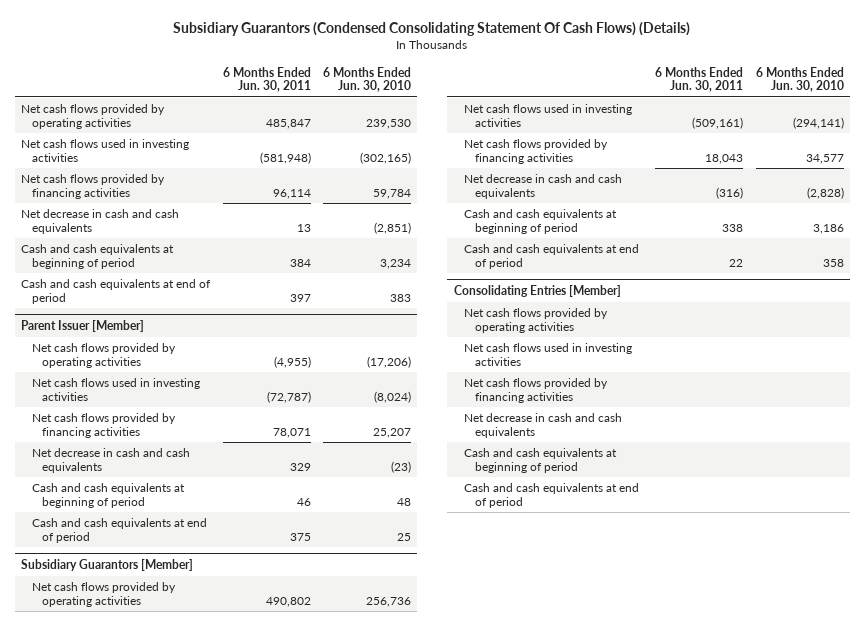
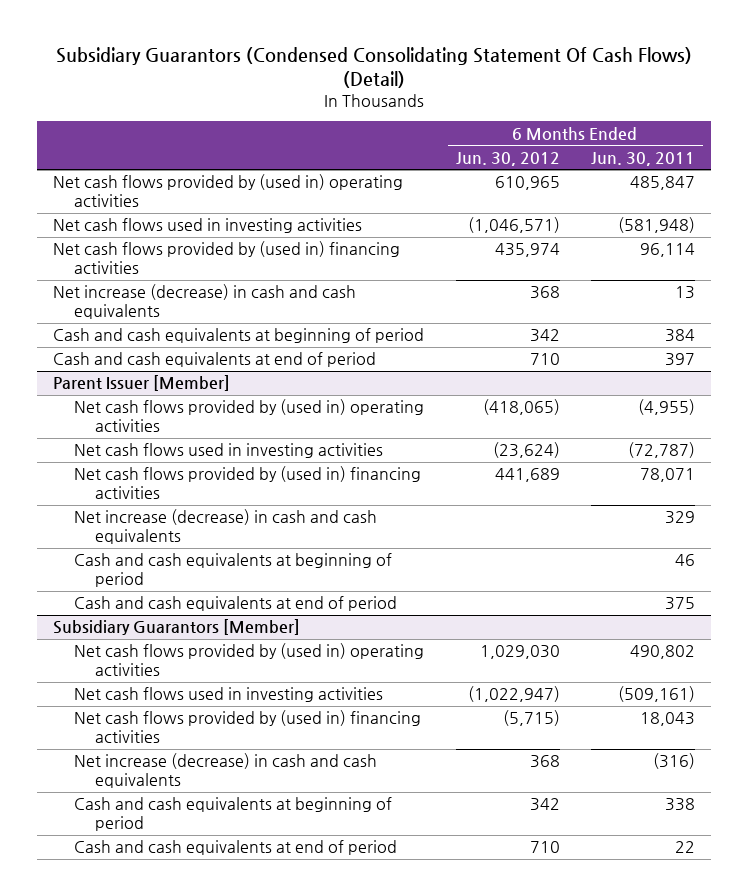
[173,22,691,37] Subsidiary Guarantors (Condensed Consolidating Statement Of Cash Flows) (Details) -> [55,47,692,89] Subsidiary Guarantors (Condensed Consolidating Statement Of Cash Flows) (Detail)
[323,66,412,93] 6 Months Ended Jun. 30, 2010 -> none
none -> [455,151,560,166] Jun. 30, 2012
[21,104,166,129] Net cash flows provided by operating activities -> [53,174,404,208] Net cash flows provided by (used in) operating activities
[21,174,166,199] Net cash flows provided by financing activities -> [53,241,401,275] Net cash flows provided by (used in) financing activities
[21,209,180,234] Net decrease in cash and cash equivalents -> [53,284,357,320] Net increase (decrease) in cash and cash equivalents
[31,343,176,368] Net cash flows provided by operating activities -> [74,399,425,433] Net cash flows provided by (used in) operating activities
[31,413,176,438] Net cash flows provided by financing activities -> [74,466,422,500] Net cash flows provided by (used in) financing activities
[31,448,190,473] Net decrease in cash and cash equivalents -> [74,509,378,545] Net increase (decrease) in cash and cash equivalents
[31,582,176,607] Net cash flows provided by operating activities -> [74,643,425,677] Net cash flows provided by (used in) operating activities
[464,139,609,164] Net cash flows provided by financing activities -> [74,710,422,744] Net cash flows provided by (used in) financing activities
[464,174,623,199] Net decrease in cash and cash equivalents -> [74,753,378,789] Net increase (decrease) in cash and cash equivalents
[453,285,621,298] Consolidating Entries [Member] -> none
[464,308,609,333] Net cash flows provided by operating activities -> none
[464,343,633,366] Net cash flows used in investing activities -> none
[464,378,609,403] Net cash flows provided by financing activities -> none
[464,413,623,438] Net decrease in cash and cash equivalents -> none
[464,448,618,473] Cash and cash equivalents at beginning of period -> none
[464,483,640,508] Cash and cash equivalents at end of period -> none

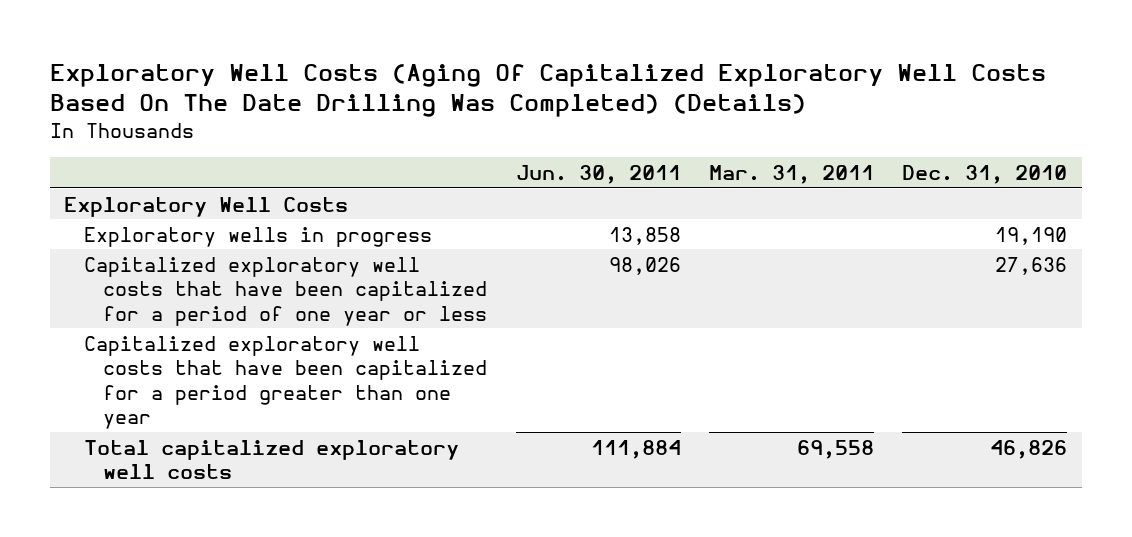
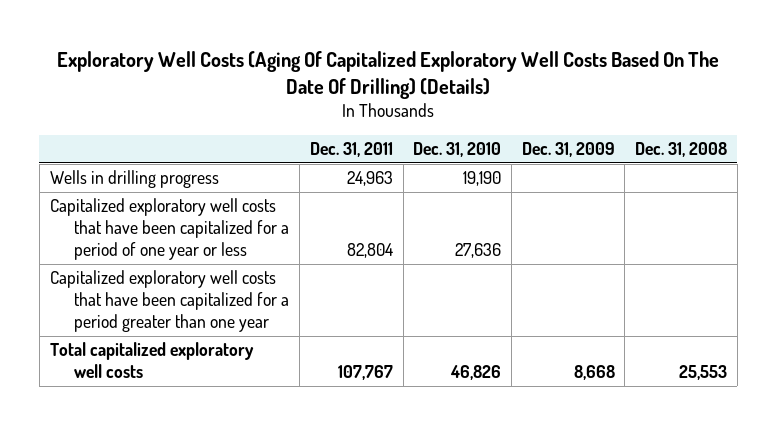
[49,63,1046,118] Exploratory Well Costs (Aging Of Capitalized Exploratory Well Costs Based On The Date Drilling Was Completed) (Details) -> [57,50,720,99] Exploratory Well Costs (Aging Of Capitalized Exploratory Well Costs Based On The Date Of Drilling) (Details)
[515,164,681,184] Jun. 30, 2011 -> none
[708,164,874,184] Mar. 31, 2011 -> none
none -> [309,142,393,158] Dec. 31, 2011
none -> [521,142,615,158] Dec. 31, 2009
none -> [635,142,728,158] Dec. 31, 2008
[64,196,349,217] Exploratory Well Costs -> none
[83,226,432,247] Exploratory wells in progress -> [49,170,219,189] Wells in drilling progress

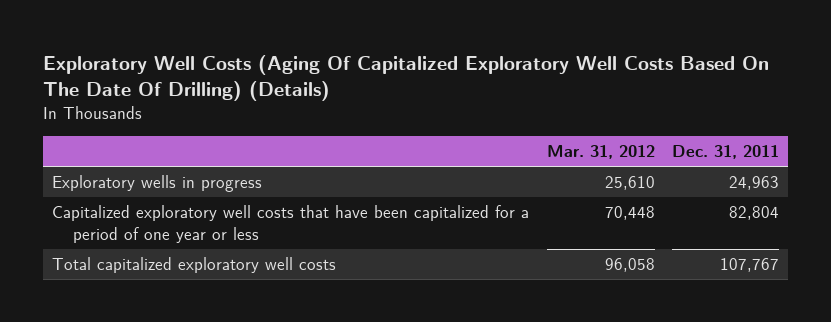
[413,142,502,158] Dec. 31, 2010 -> none
[521,142,615,158] Dec. 31, 2009 -> none
[635,142,728,158] Dec. 31, 2008 -> none
none -> [546,145,655,160] Mar. 31, 2012
[49,170,219,189] Wells in drilling progress -> [52,175,263,193] Exploratory wells in progress
[49,270,290,333] Capitalized exploratory well costs that have been capitalized for a period greater than one year -> none

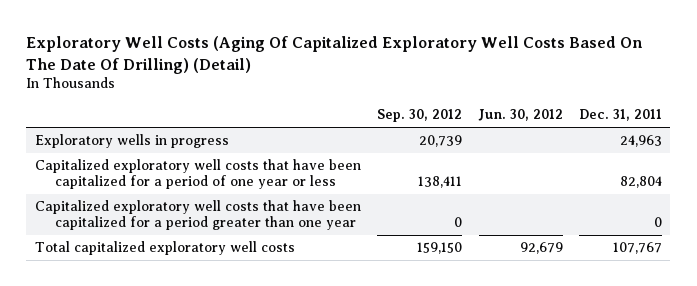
[43,54,770,102] Exploratory Well Costs (Aging Of Capitalized Exploratory Well Costs Based On The Date Of Drilling) (Details) -> [26,35,644,74] Exploratory Well Costs (Aging Of Capitalized Exploratory Well Costs Based On The Date Of Drilling) (Detail)
[546,145,655,160] Mar. 31, 2012 -> none
none -> [377,109,463,123] Sep. 30, 2012
none -> [477,109,563,122] Jun. 30, 2012
none -> [34,200,361,231] Capitalized exploratory well costs that have been capitalized for a period greater than one year

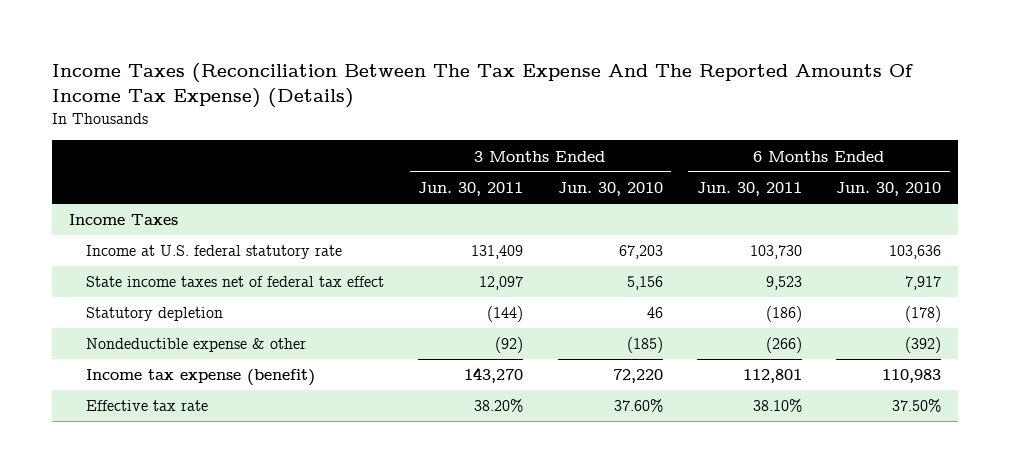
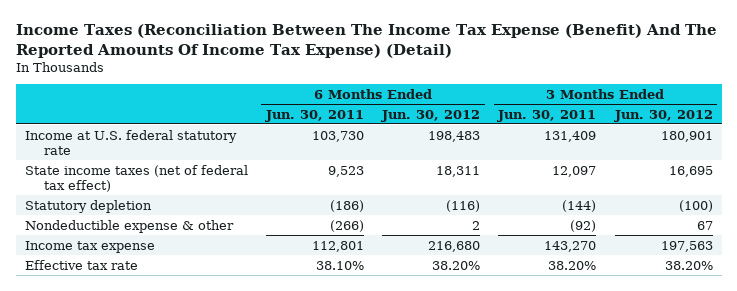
[51,62,913,109] Income Taxes (Reconciliation Between The Tax Expense And The Reported Amounts Of Income Tax Expense) (Details) -> [15,24,717,58] Income Taxes (Reconciliation Between The Income Tax Expense (Benefit) And The Reported Amounts Of Income Tax Expense) (Detail)
[557,182,663,197] Jun. 30, 2010 -> none
[836,182,942,197] Jun. 30, 2010 -> none
none -> [381,109,481,122] Jun. 30, 2012
none -> [613,109,713,122] Jun. 30, 2012
[68,214,178,226] Income Taxes -> none
[86,276,385,288] State income taxes net of federal tax effect -> [24,164,248,192] State income taxes (net of federal tax effect)
[86,369,316,387] Income tax expense (benefit) -> [24,240,155,253] Income tax expense

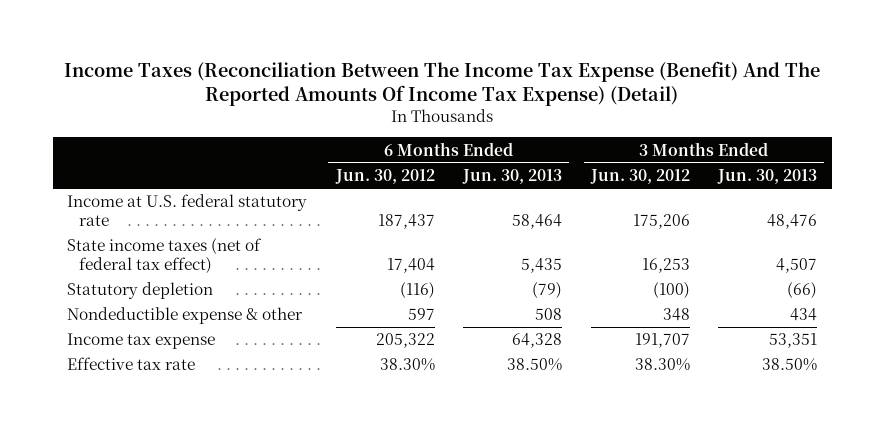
[265,109,365,122] Jun. 30, 2011 -> none
[497,109,597,122] Jun. 30, 2011 -> none
none -> [462,169,563,185] Jun. 30, 2013
none -> [717,169,818,185] Jun. 30, 2013
[428,130,481,142] 198,483 -> [377,213,435,229] 187,437
[660,130,713,142] 180,901 -> [632,213,690,229] 175,206
[436,165,481,177] 18,311 -> [386,257,435,273] 17,404
[668,165,713,177] 16,695 -> [641,257,690,273] 16,253
[472,220,481,230] 2 -> [407,308,435,321] 597
[696,220,713,230] 67 -> [662,308,690,322] 348
[428,240,481,252] 216,680 -> [375,333,435,349] 205,322
[660,240,713,252] 197,563 -> [634,333,690,349] 191,707
[432,260,481,270] 38.20% -> [379,358,435,372] 38.30%
[664,260,713,270] 38.20% -> [634,358,690,372] 38.30%

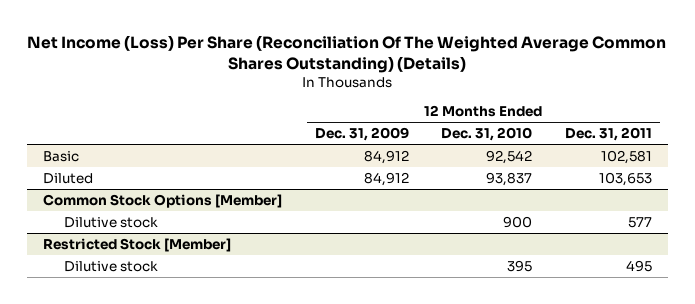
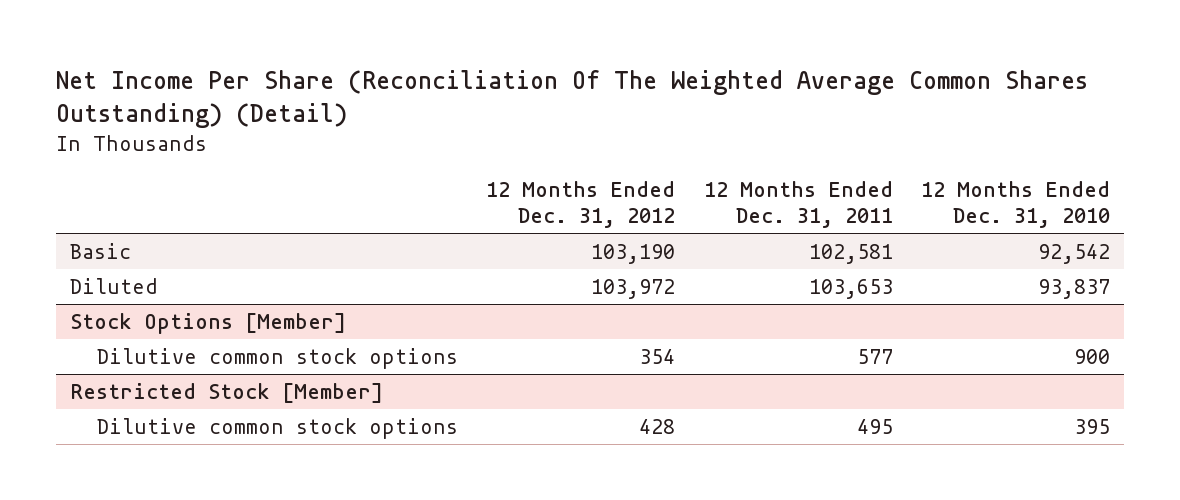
[27,34,667,73] Net Income (Loss) Per Share (Reconciliation Of The Weighted Average Common Shares Outstanding) (Details) -> [56,70,1089,129] Net Income Per Share (Reconciliation Of The Weighted Average Common Shares Outstanding) (Detail)
[314,127,409,142] Dec. 31, 2009 -> none
none -> [486,181,676,228] 12 Months Ended Dec. 31, 2012
[43,193,283,208] Common Stock Options [Member] -> [70,312,347,334] Stock Options [Member]
[64,216,159,228] Dilutive stock -> [96,347,458,369] Dilutive common stock options
[64,260,159,272] Dilutive stock -> [96,417,458,439] Dilutive common stock options

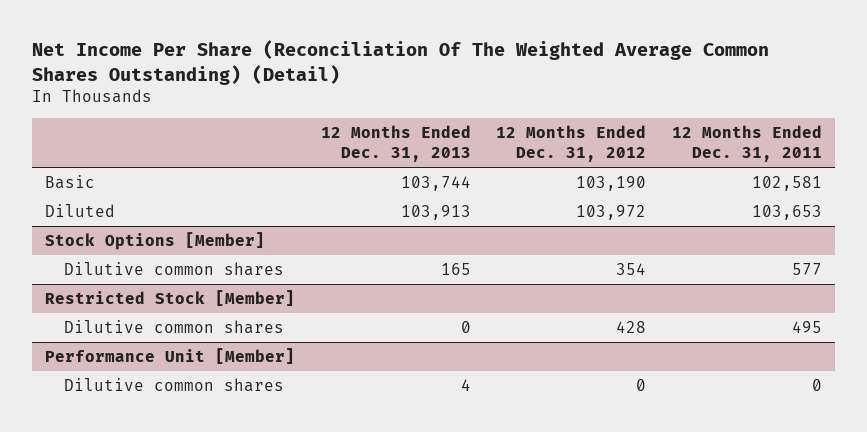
[921,181,1111,228] 12 Months Ended Dec. 31, 2010 -> none
none -> [320,124,471,162] 12 Months Ended Dec. 31, 2013
[96,347,458,369] Dilutive common stock options -> [63,262,284,277] Dilutive common shares
[96,417,458,439] Dilutive common stock options -> [63,320,284,335] Dilutive common shares
none -> [44,348,295,365] Performance Unit [Member]
none -> [63,378,284,393] Dilutive common shares

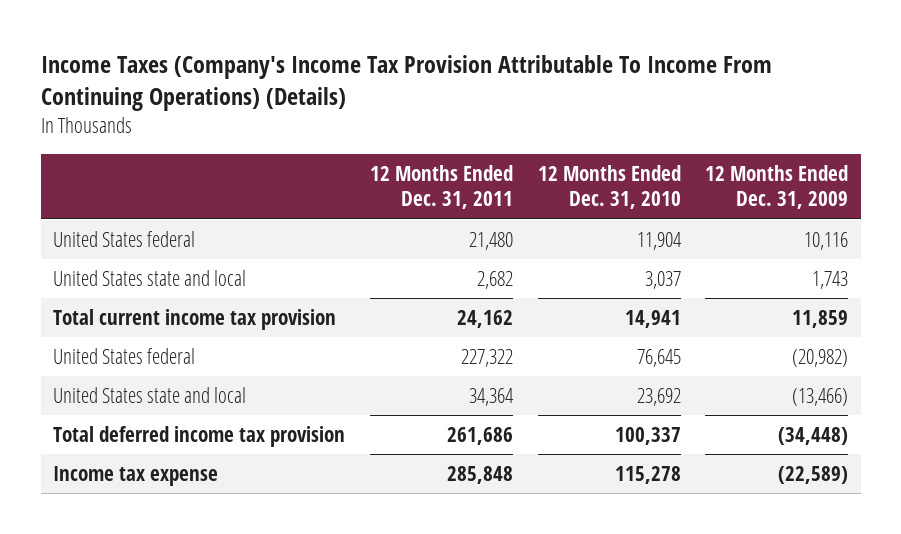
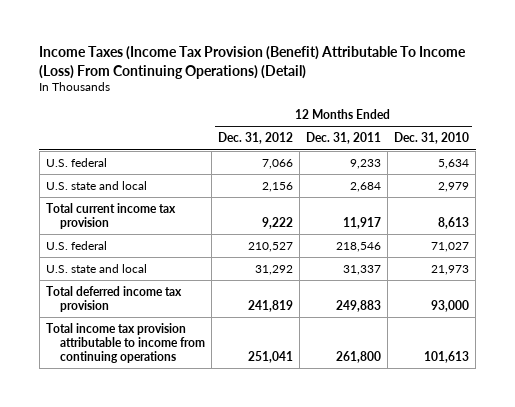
[40,54,772,112] Income Taxes (Company's Income Tax Provision Attributable To Income From Continuing Operations) (Details) -> [39,46,467,79] Income Taxes (Income Tax Provision (Benefit) Attributable To Income (Loss) From Continuing Operations) (Detail)
[705,164,849,210] 12 Months Ended Dec. 31, 2009 -> none
none -> [217,132,293,145] Dec. 31, 2012
[53,230,196,247] United States federal -> [45,157,107,167] U.S. federal
[468,231,513,250] 21,480 -> [349,158,381,169] 9,233
[636,231,682,250] 11,904 -> [438,158,470,169] 5,634
[53,269,247,286] United States state and local -> [45,180,147,190] U.S. state and local
[476,270,513,289] 2,682 -> [349,181,381,192] 2,684
[644,270,681,289] 3,037 -> [438,181,470,192] 2,979
[456,309,513,328] 24,162 -> [342,216,381,229] 11,917
[624,309,681,328] 14,941 -> [438,216,470,229] 8,613
[53,347,196,364] United States federal -> [45,240,107,250] U.S. federal
[460,348,513,367] 227,322 -> [335,241,381,252] 218,546
[636,348,681,367] 76,645 -> [431,241,470,252] 71,027
[53,386,247,403] United States state and local -> [45,263,147,273] U.S. state and local
[468,387,514,406] 34,364 -> [342,264,381,275] 31,337
[636,387,681,406] 23,692 -> [431,264,470,275] 21,973
[446,426,513,445] 261,686 -> [335,299,381,312] 249,883
[614,426,681,445] 100,337 -> [431,299,470,312] 93,000
[53,465,219,486] Income tax expense -> [45,322,205,364] Total income tax provision attributable to income from continuing operations
[446,465,513,484] 285,848 -> [335,351,381,364] 261,800
[614,465,681,484] 115,278 -> [424,351,470,364] 101,613

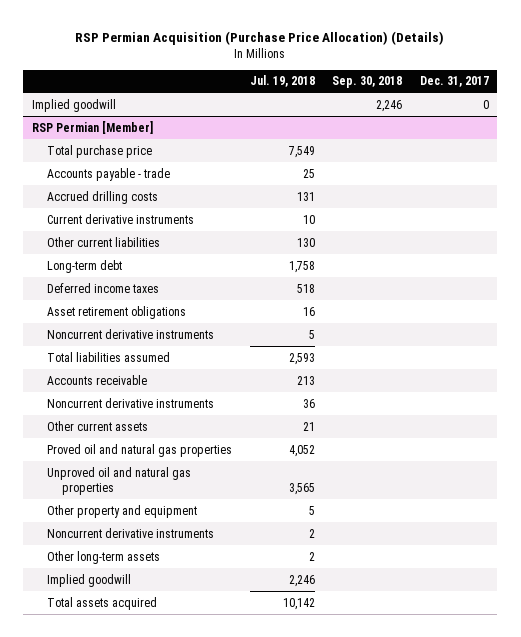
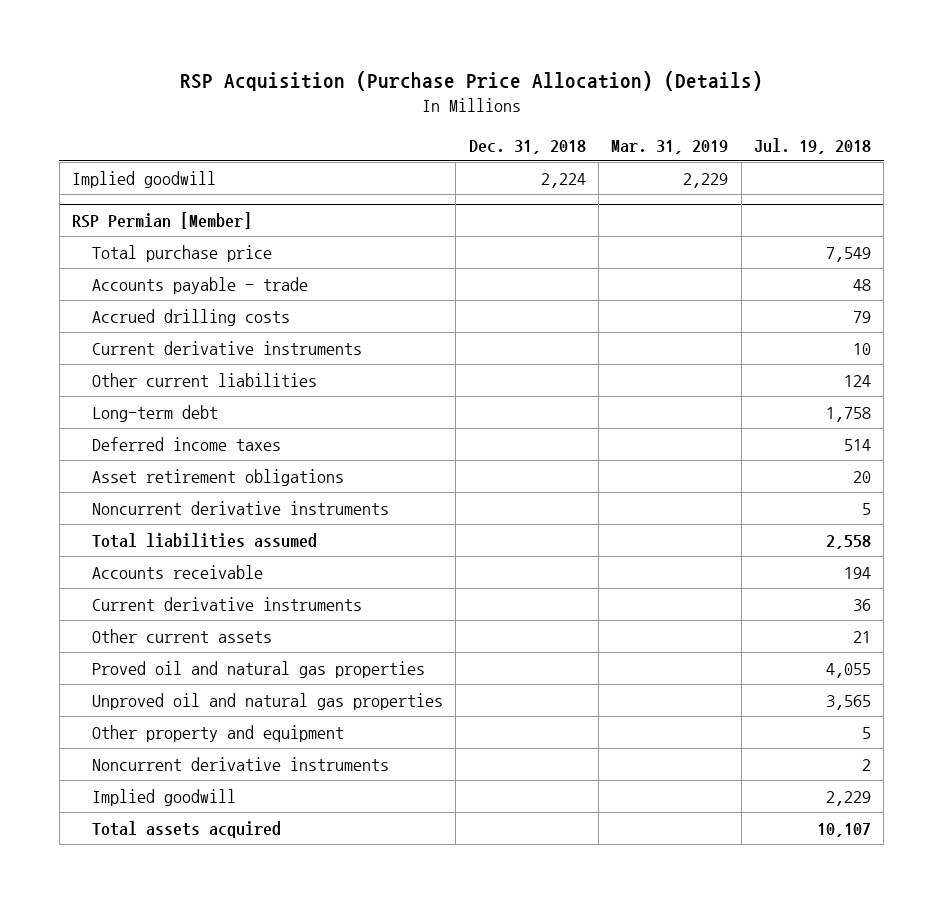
[75,30,445,45] RSP Permian Acquisition (Purchase Price Allocation) (Details) -> [179,71,763,92] RSP Acquisition (Purchase Price Allocation) (Details)
[332,76,403,89] Sep. 30, 2018 -> none
[419,76,489,88] Dec. 31, 2017 -> none
none -> [468,139,586,154] Dec. 31, 2018
none -> [611,139,729,154] Mar. 31, 2019
[302,168,315,178] 25 -> [853,278,872,291] 48
[296,191,315,201] 131 -> [853,310,872,323] 79
[296,237,315,247] 130 -> [844,374,872,387] 124
[296,283,315,293] 518 -> [844,438,872,451] 514
[302,306,315,316] 16 -> [853,470,872,483] 20
[288,352,315,365] 2,593 -> [826,534,872,549] 2,558
[296,375,315,385] 213 -> [844,566,872,579] 194
[47,397,215,408] Noncurrent derivative instruments -> [92,596,363,611] Current derivative instruments
[288,444,315,457] 4,052 -> [826,662,872,678] 4,055
[47,550,161,564] Other long-term assets -> none
[288,574,315,587] 2,246 -> [826,790,872,806] 2,229
[282,597,315,610] 10,142 -> [817,822,872,837] 10,107

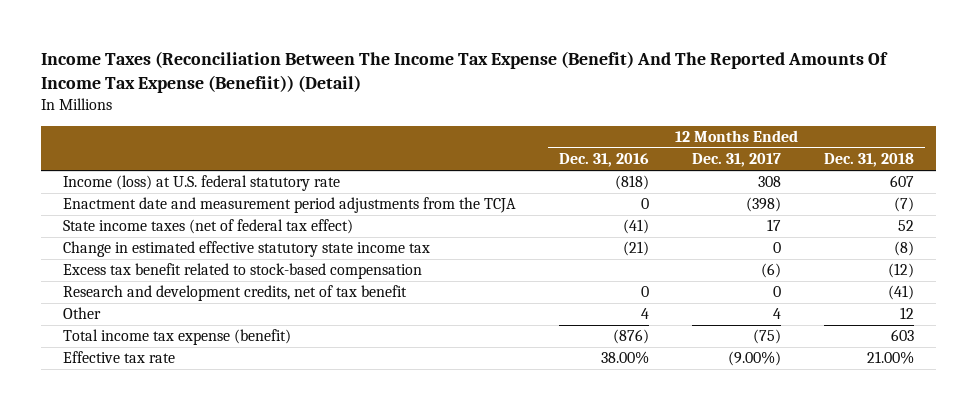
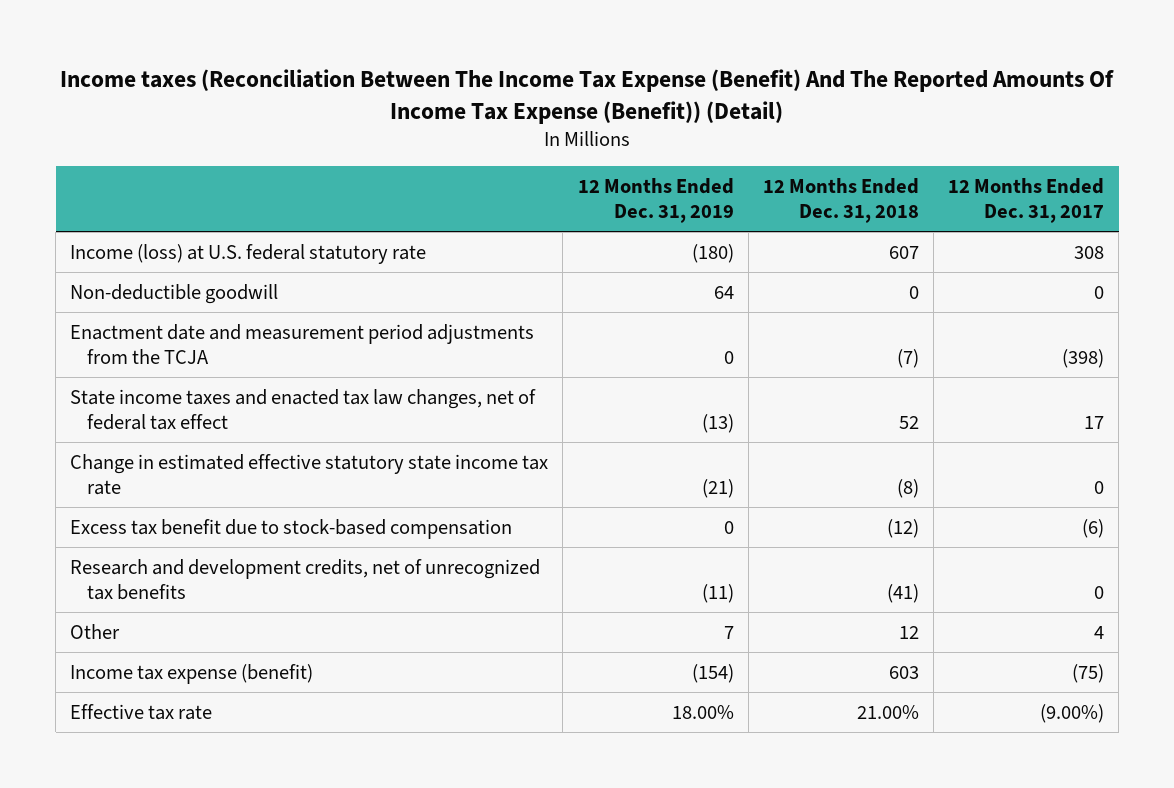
[41,51,889,94] Income Taxes (Reconciliation Between The Income Tax Expense (Benefit) And The Reported Amounts Of Income Tax Expense (Benefiit)) (Detail) -> [60,69,1115,124] Income taxes (Reconciliation Between The Income Tax Expense (Benefit) And The Reported Amounts Of Income Tax Expense (Benefit)) (Detail)
[558,153,649,168] Dec. 31, 2016 -> none
none -> [577,178,734,223] 12 Months Ended Dec. 31, 2019
none -> [70,283,279,304] Non-deductible goodwill
[62,219,353,235] State income taxes (net of federal tax effect) -> [70,388,537,430] State income taxes and enacted tax law changes, net of federal tax effect
[62,241,430,258] Change in estimated effective statutory state income tax -> [70,453,549,495] Change in estimated effective statutory state income tax rate
[62,263,422,280] Excess tax benefit related to stock-based compensation -> [70,518,513,539] Excess tax benefit due to stock-based compensation
[62,285,407,302] Research and development credits, net of tax benefit -> [70,558,541,600] Research and development credits, net of unrecognized tax benefits
[62,329,291,346] Total income tax expense (benefit) -> [70,663,314,684] Income tax expense (benefit)

